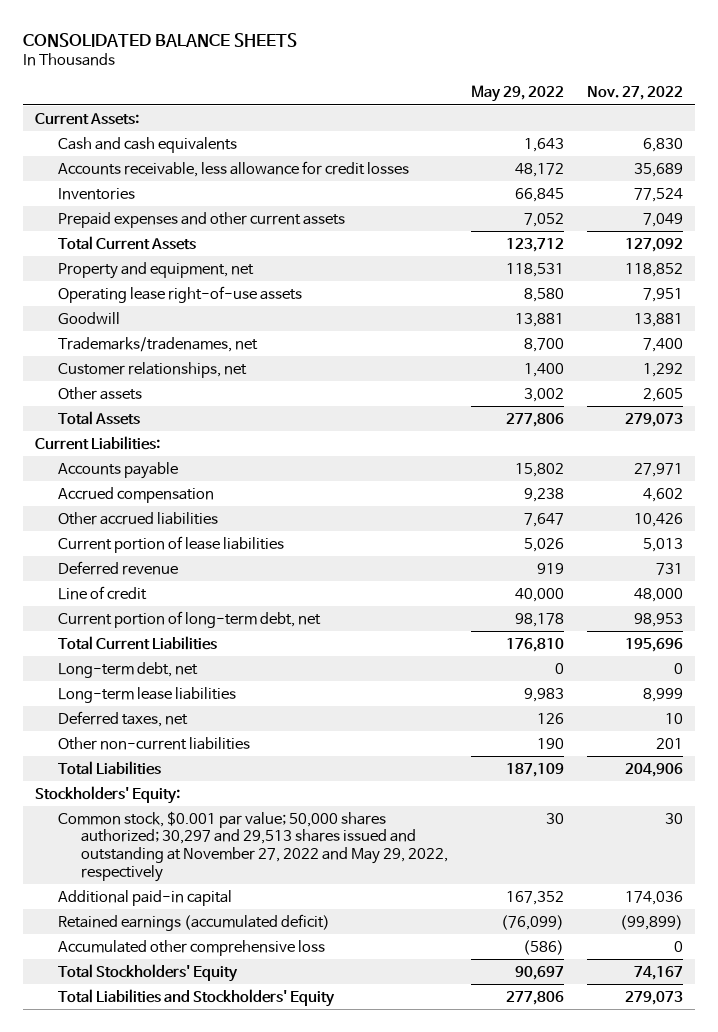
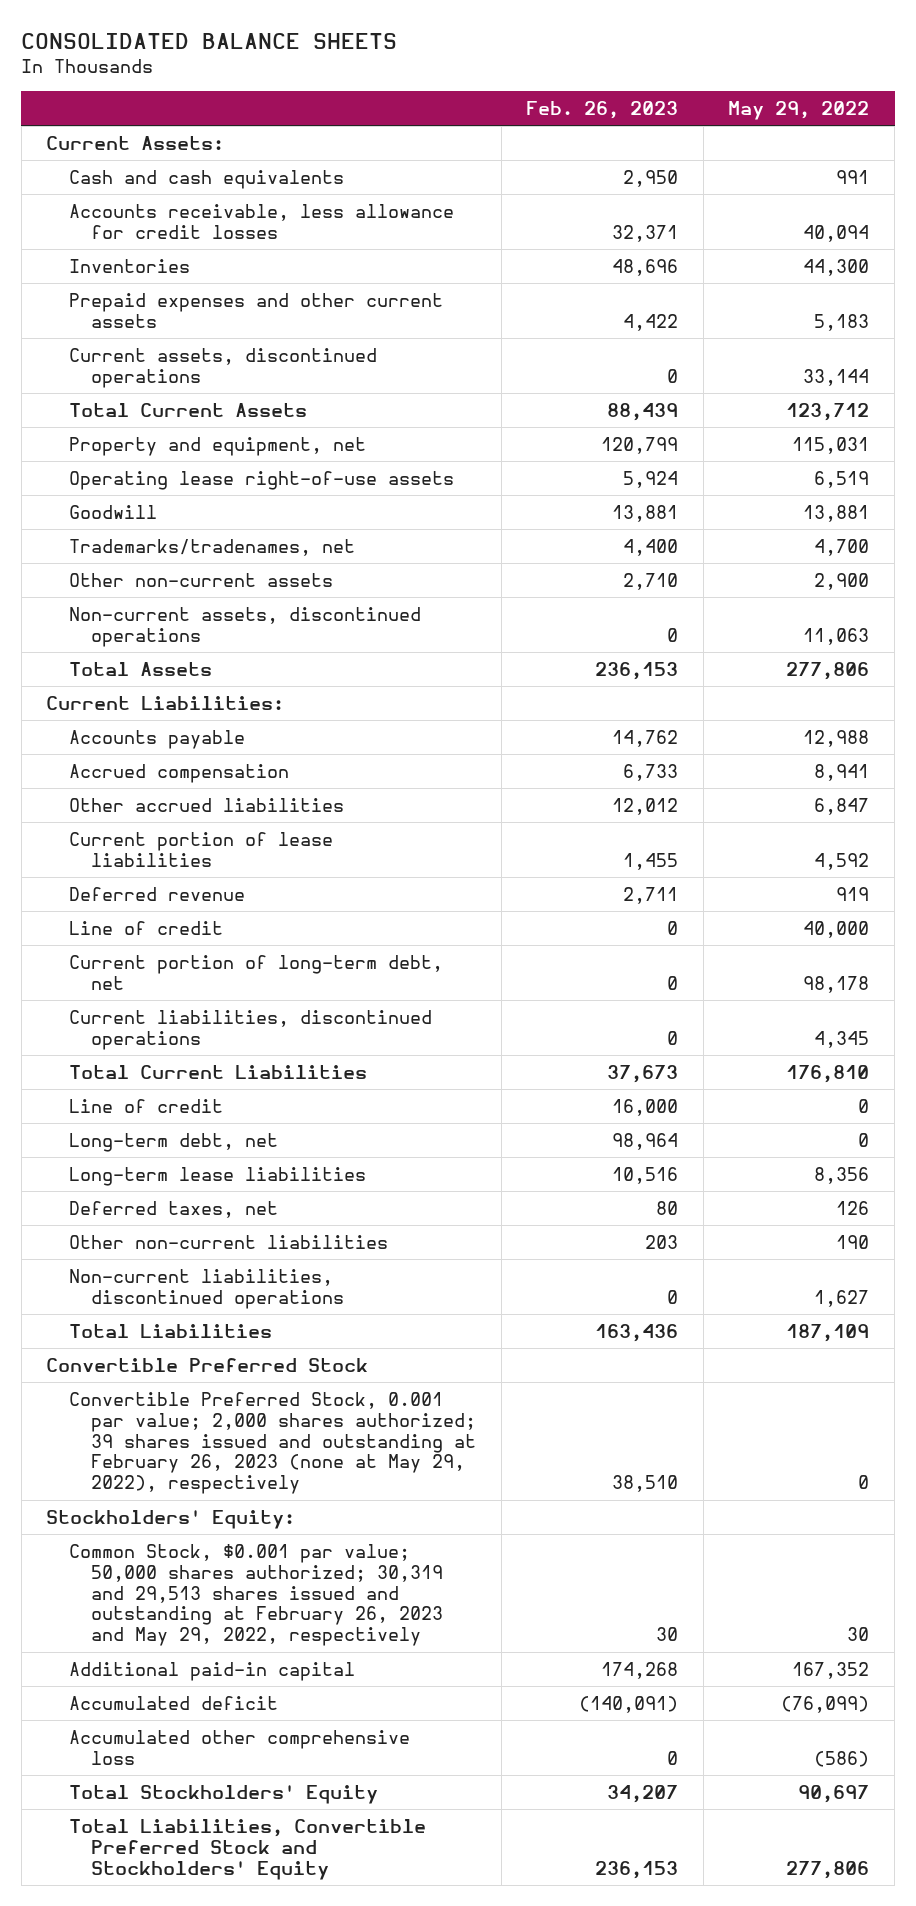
[587,86,684,101] Nov. 27, 2022 -> none
none -> [526,101,679,120] Feb. 26, 2023
[524,137,565,152] 1,643 -> [836,169,870,184] 991
[515,162,565,177] 48,172 -> [803,224,870,242] 40,094
[515,187,565,202] 66,845 -> [803,258,870,276] 44,300
[524,212,565,227] 7,052 -> [814,313,870,331] 5,183
none -> [68,347,377,388] Current assets, discontinued operations
[506,262,565,277] 118,531 -> [792,436,870,454] 115,031
[524,287,565,302] 8,580 -> [814,470,870,488] 6,519
[57,361,247,378] Customer relationships, net -> none
[524,337,565,352] 8,700 -> [814,538,870,556] 4,700
[57,386,142,400] Other assets -> [68,572,333,587] Other non-current assets
[524,387,565,402] 3,002 -> [814,572,870,590] 2,900
none -> [68,606,421,647] Non-current assets, discontinued operations
[515,462,565,477] 15,802 -> [803,729,870,747] 12,988
[524,487,565,502] 9,238 -> [814,763,870,781] 8,941
[524,512,565,527] 7,647 -> [814,797,870,815] 6,847
[524,537,565,552] 5,026 -> [814,852,870,870] 4,592
none -> [68,1009,432,1050] Current liabilities, discontinued operations
none -> [68,1098,223,1113] Line of credit
[524,687,565,702] 9,983 -> [814,1166,870,1184] 8,356
none -> [68,1268,345,1309] Non-current liabilities, discontinued operations
none -> [46,1357,369,1372] Convertible Preferred Stock
none -> [68,1391,477,1495] Convertible Preferred Stock, 0.001 par value; 2,000 shares authorized; 39 shares issued and outstanding at February 26, 2023 (none at May 29, 2022), respectively
[57,810,448,883] Common stock, $0.001 par value; 50,000 shares authorized; 30,297 and 29,513 shares issued and outstanding at November 27, 2022 and May 29, 2022, respectively -> [68,1543,444,1647] Common Stock, $0.001 par value; 50,000 shares authorized; 30,319 and 29,513 shares issued and outstanding at February 26, 2023 and May 29, 2022, respectively
[57,913,330,931] Retained earnings (accumulated deficit) -> [68,1695,278,1710] Accumulated deficit
[57,988,335,1007] Total Liabilities and Stockholders' Equity -> [68,1818,426,1880] Total Liabilities, Convertible Preferred Stock and Stockholders' Equity

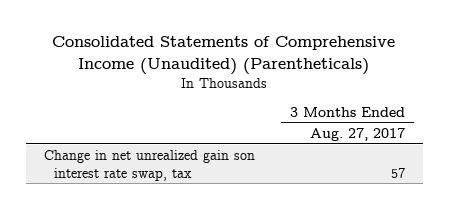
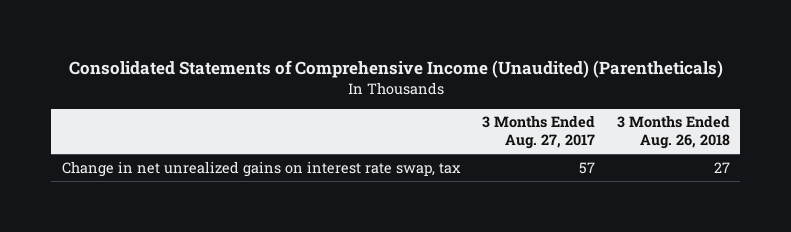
none -> [616,115,730,150] 3 Months Ended Aug. 26, 2018
[43,150,255,181] Change in net unrealized gain son interest rate swap, tax -> [61,160,461,177] Change in net unrealized gains on interest rate swap, tax

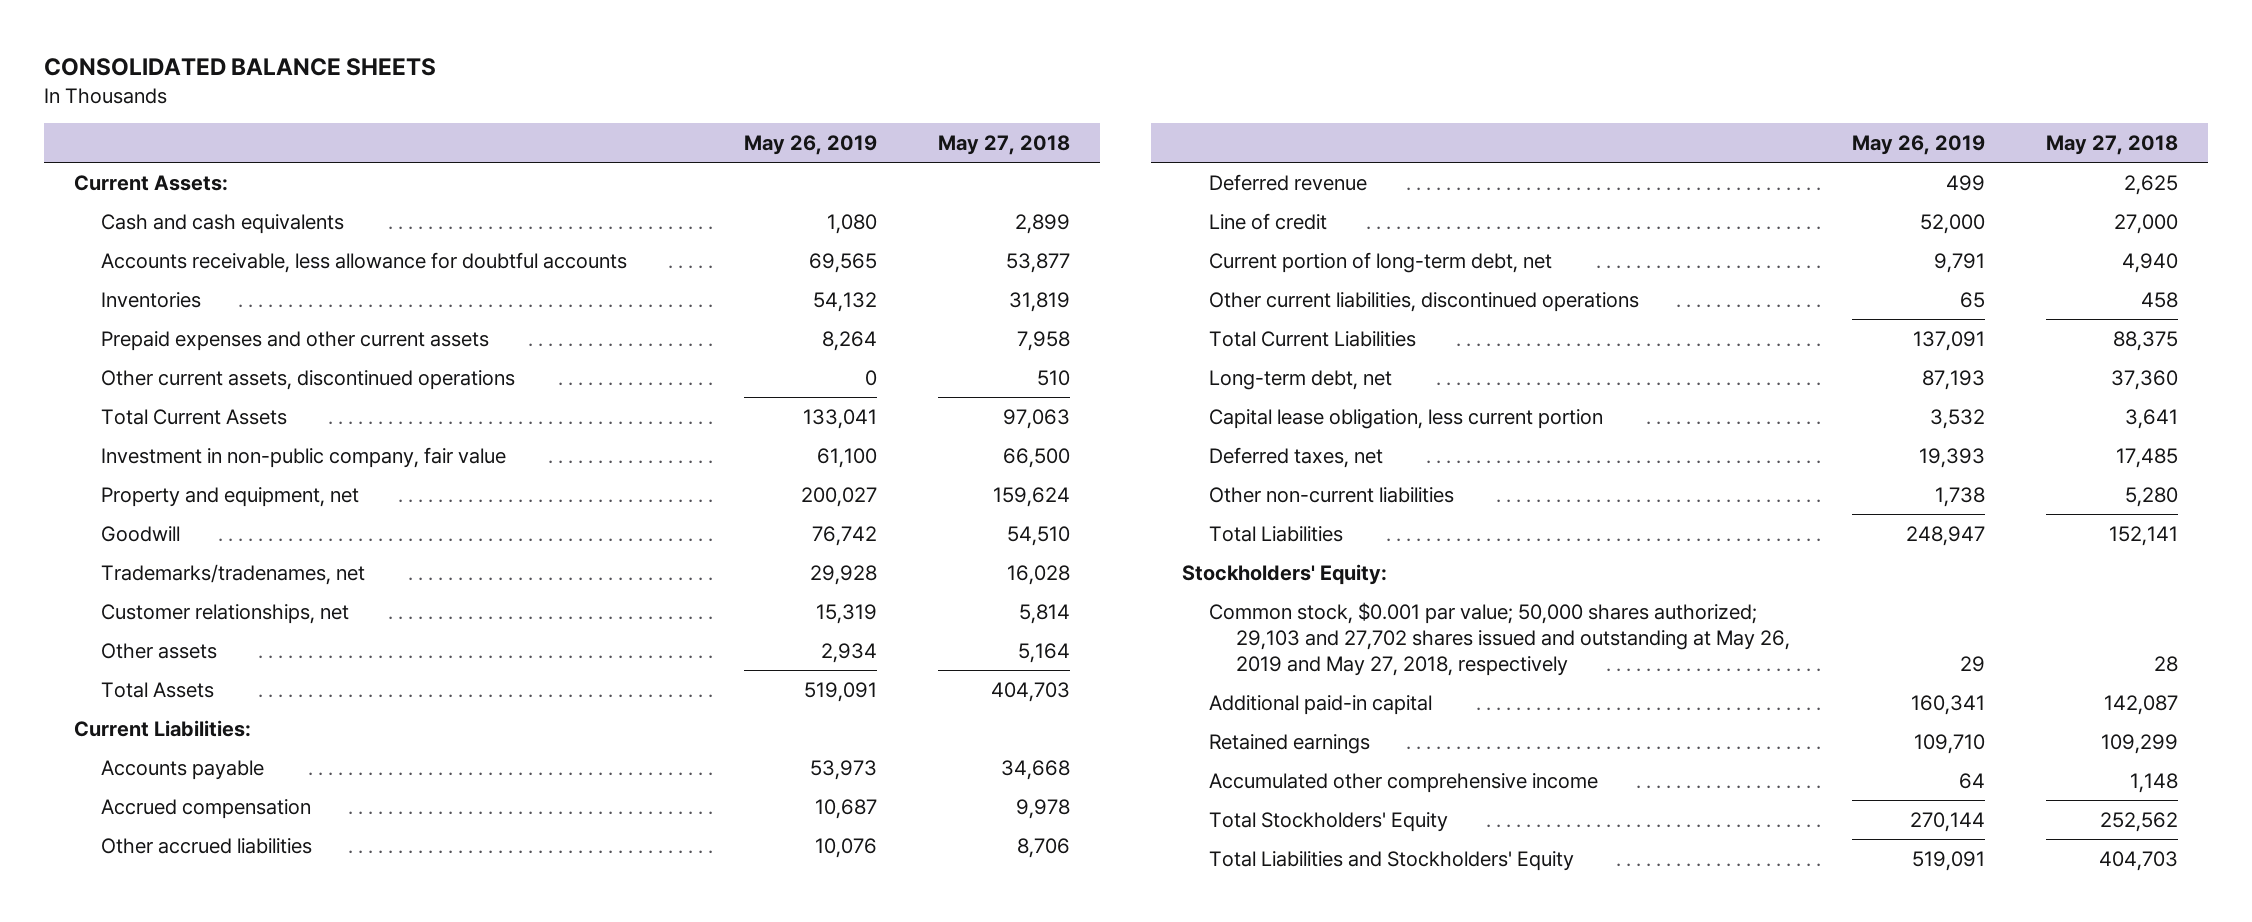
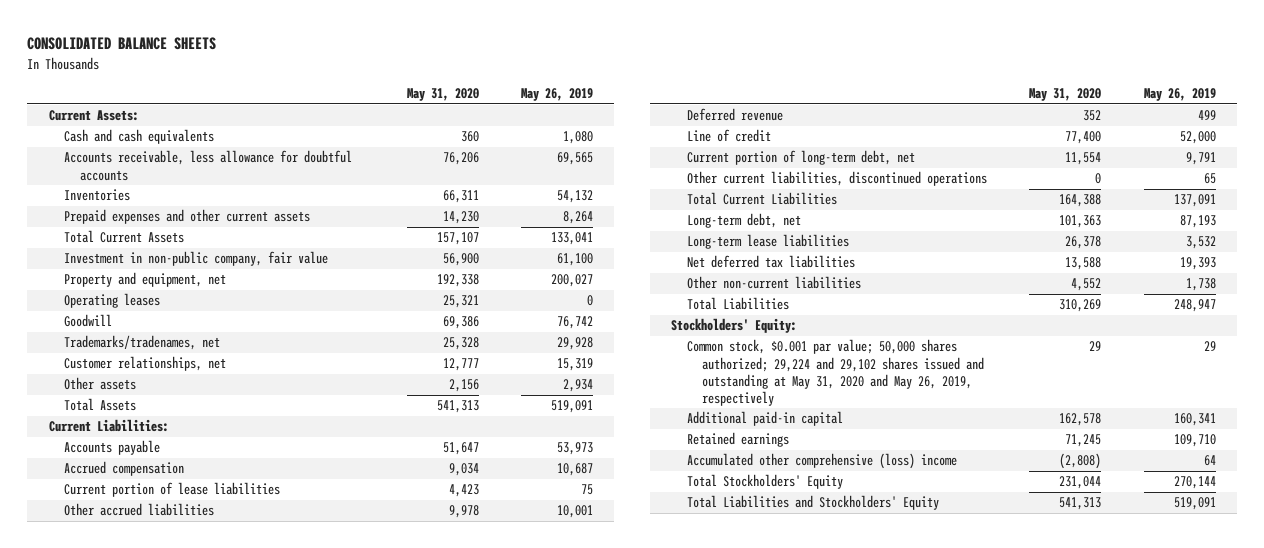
[937,135,1070,156] May 27, 2018 -> none
none -> [406,88,479,102] May 31, 2020
[101,369,516,390] Other current assets, discontinued operations -> none
none -> [64,293,161,309] Operating leases
none -> [64,482,281,498] Current portion of lease liabilities
[814,837,877,858] 10,076 -> [557,505,594,519] 10,001
[1209,408,1604,429] Capital lease obligation, less current portion -> [686,234,849,250] Long-term lease liabilities
[1209,446,1384,468] Deferred taxes, net -> [686,255,855,269] Net deferred tax liabilities
[1209,601,1791,676] Common stock, $0.001 par value; 50,000 shares authorized; 29,103 and 27,702 shares issued and outstanding at May 26, 2019 and May 27, 2018, respectively -> [686,339,985,406] Common stock, $0.001 par value; 50,000 shares authorized; 29,224 and 29,102 shares issued and outstanding at May 31, 2020 and May 26, 2019, respectively
[1209,772,1599,793] Accumulated other comprehensive income -> [686,453,957,470] Accumulated other comprehensive (loss) income

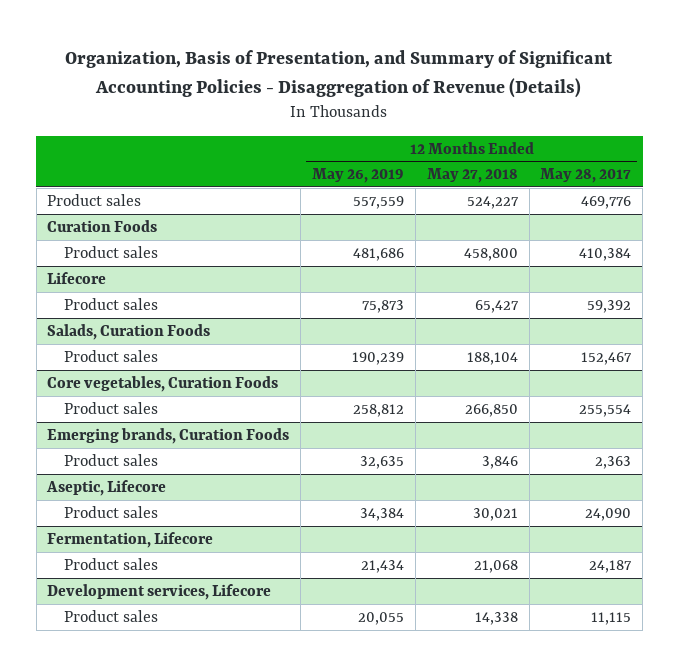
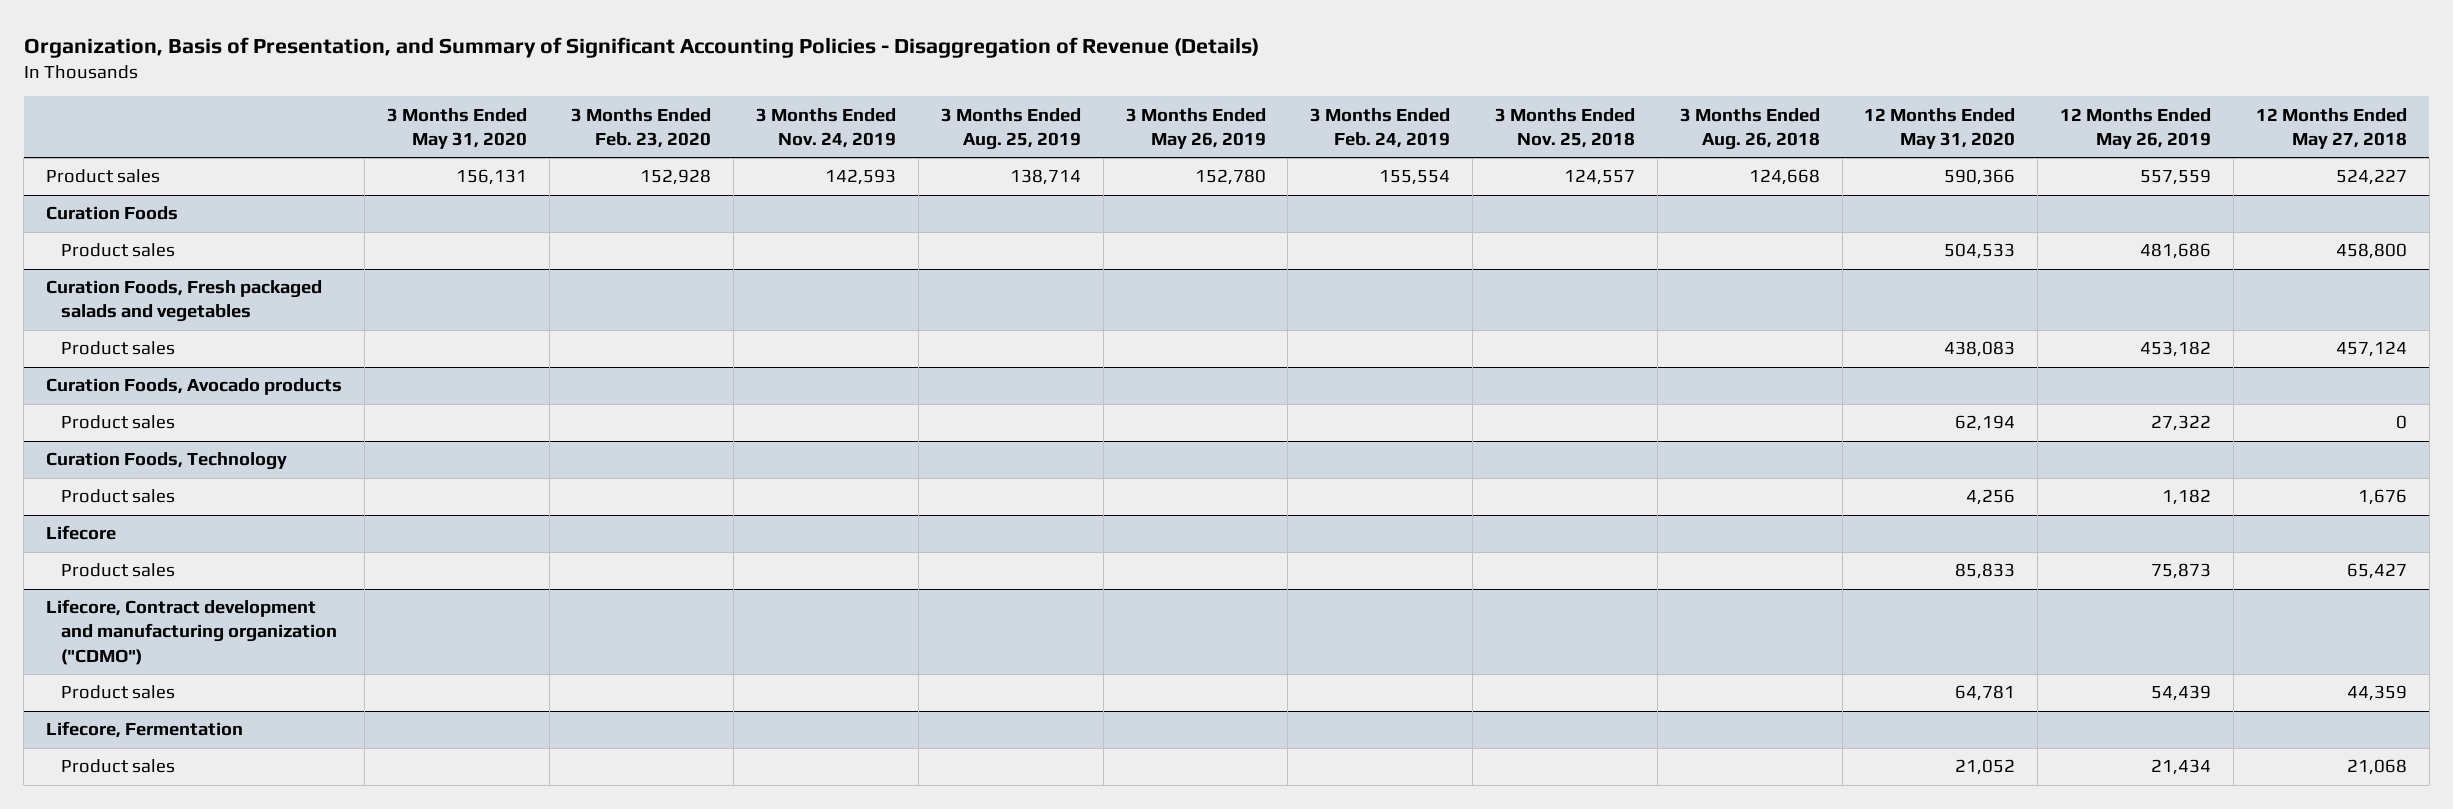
[540,168,632,184] May 28, 2017 -> none
none -> [386,107,527,149] 3 Months Ended May 31, 2020
none -> [571,107,712,148] 3 Months Ended Feb. 23, 2020
none -> [756,107,897,148] 3 Months Ended Nov. 24, 2019
none -> [940,107,1081,150] 3 Months Ended Aug. 25, 2019
none -> [1125,107,1266,149] 3 Months Ended May 26, 2019
none -> [1310,107,1451,148] 3 Months Ended Feb. 24, 2019
none -> [1495,107,1636,148] 3 Months Ended Nov. 25, 2018
none -> [1679,107,1820,150] 3 Months Ended Aug. 26, 2018
none -> [1864,107,2016,149] 12 Months Ended May 31, 2020
none -> [45,280,322,323] Curation Foods, Fresh packaged salads and vegetables
none -> [61,341,176,356] Product sales
none -> [45,378,342,396] Curation Foods, Avocado products
none -> [61,415,176,430] Product sales
none -> [45,452,287,471] Curation Foods, Technology
none -> [61,489,176,504] Product sales
[47,323,211,340] Salads, Curation Foods -> none
[47,375,279,392] Core vegetables, Curation Foods -> none
[64,401,159,414] Product sales -> none
[47,427,290,444] Emerging brands, Curation Foods -> none
[64,453,159,466] Product sales -> none
[46,479,167,496] Aseptic, Lifecore -> none
[64,505,159,518] Product sales -> none
none -> [45,599,338,665] Lifecore, Contract development and manufacturing organization ("CDMO")
[352,351,405,365] 190,239 -> [2151,685,2212,702] 54,439
[466,351,518,365] 188,104 -> [2346,685,2407,702] 44,359
[47,531,214,548] Fermentation, Lifecore -> [45,721,243,739] Lifecore, Fermentation
[47,583,272,600] Development services, Lifecore -> none
[64,609,159,622] Product sales -> none

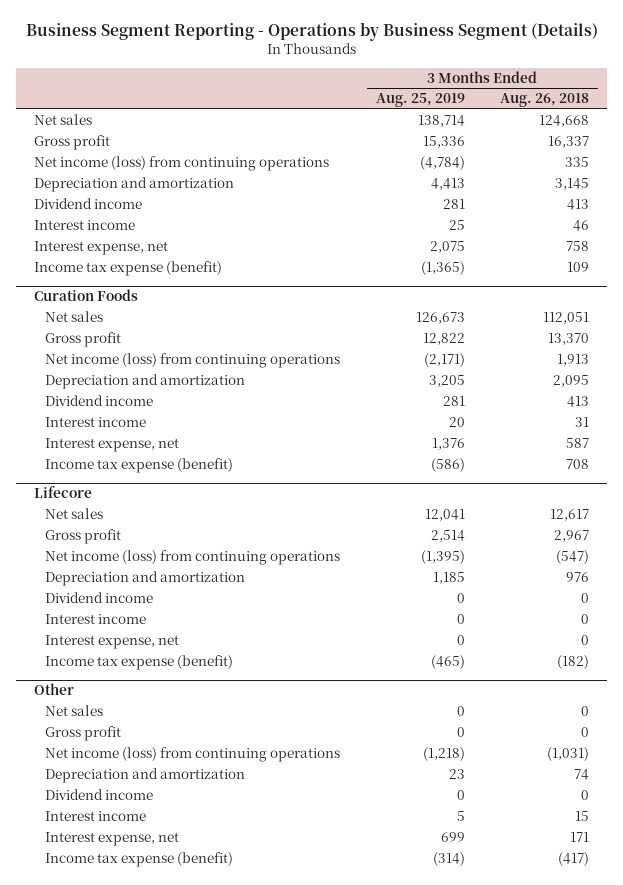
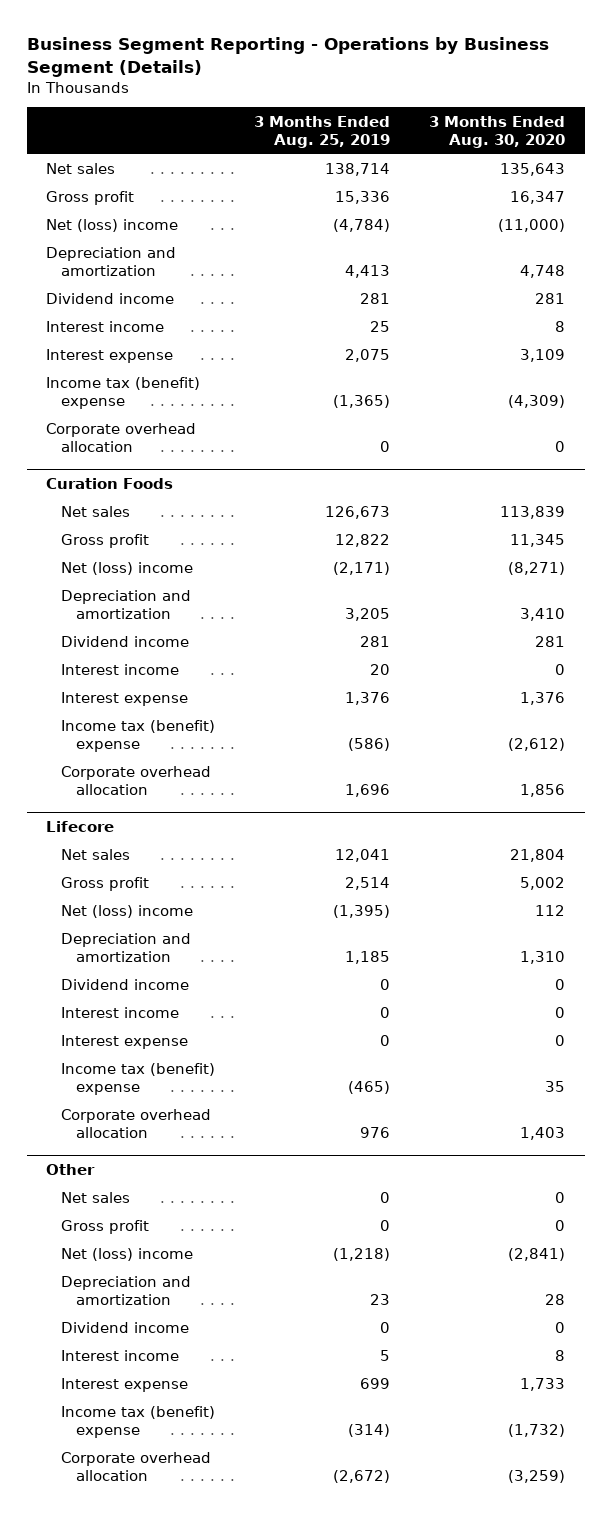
[500,93,590,108] Aug. 26, 2018 -> none
none -> [429,115,566,148] 3 Months Ended Aug. 30, 2020
[33,156,329,172] Net income (loss) from continuing operations -> [46,219,179,233] Net (loss) income
[33,241,168,256] Interest expense, net -> [46,349,174,364] Interest expense
[33,261,222,277] Income tax expense (benefit) -> [46,377,201,410] Income tax (benefit) expense
none -> [46,423,197,453] Corporate overhead allocation
[44,353,340,369] Net income (loss) from continuing operations -> [61,562,194,576] Net (loss) income
[44,438,179,453] Interest expense, net -> [61,692,189,707] Interest expense
[44,458,233,474] Income tax expense (benefit) -> [61,720,216,753] Income tax (benefit) expense
none -> [61,766,212,796] Corporate overhead allocation
[44,550,340,566] Net income (loss) from continuing operations -> [61,905,194,919] Net (loss) income
[44,635,179,650] Interest expense, net -> [61,1035,189,1050] Interest expense
[44,655,233,671] Income tax expense (benefit) -> [61,1063,216,1096] Income tax (benefit) expense
none -> [61,1109,212,1139] Corporate overhead allocation
[44,747,340,763] Net income (loss) from continuing operations -> [61,1248,194,1262] Net (loss) income
[44,832,179,847] Interest expense, net -> [61,1378,189,1393] Interest expense
[44,852,233,868] Income tax expense (benefit) -> [61,1406,216,1439] Income tax (benefit) expense
none -> [61,1452,212,1482] Corporate overhead allocation

